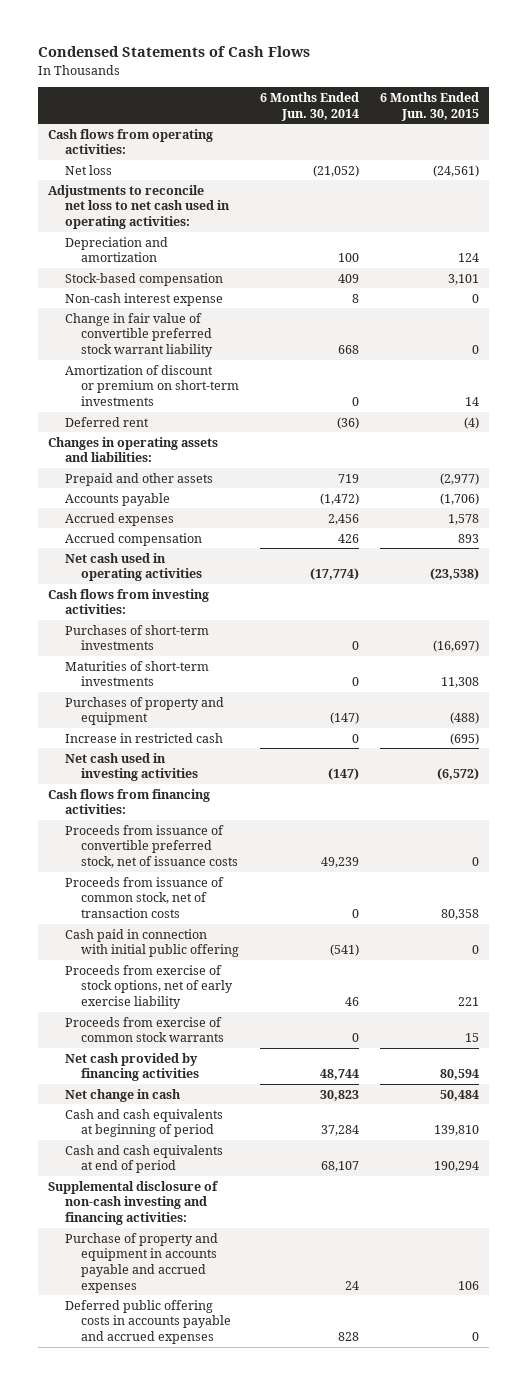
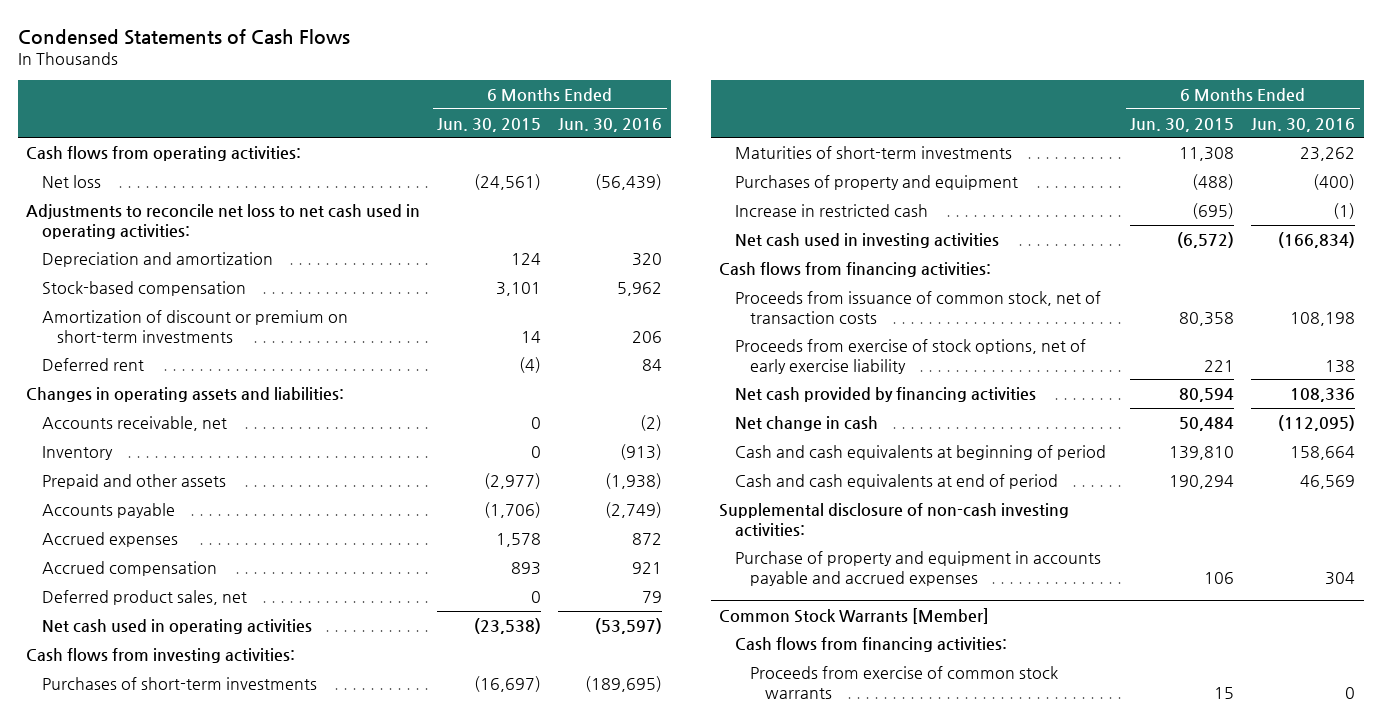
[259,92,359,121] 6 Months Ended Jun. 30, 2014 -> none
none -> [558,117,663,132] Jun. 30, 2016
[64,292,223,306] Non-cash interest expense -> none
[64,312,213,358] Change in fair value of convertible preferred stock warrant liability -> none
none -> [41,415,227,431] Accounts receivable, net
none -> [41,445,113,460] Inventory
none -> [41,589,247,605] Deferred product sales, net
[64,824,238,869] Proceeds from issuance of convertible preferred stock, net of issuance costs -> none
[64,928,239,958] Cash paid in connection with initial public offering -> none
[64,1016,224,1043] Proceeds from exercise of common stock warrants -> none
[48,1180,220,1226] Supplemental disclosure of non-cash investing and financing activities: -> [719,502,1070,537] Supplemental disclosure of non-cash investing activities:
[64,1299,231,1345] Deferred public offering costs in accounts payable and accrued expenses -> none
none -> [719,607,990,624] Common Stock Warrants [Member]
none -> [734,636,1007,652] Cash flows from financing activities:
none -> [749,665,1058,699] Proceeds from exercise of common stock warrants

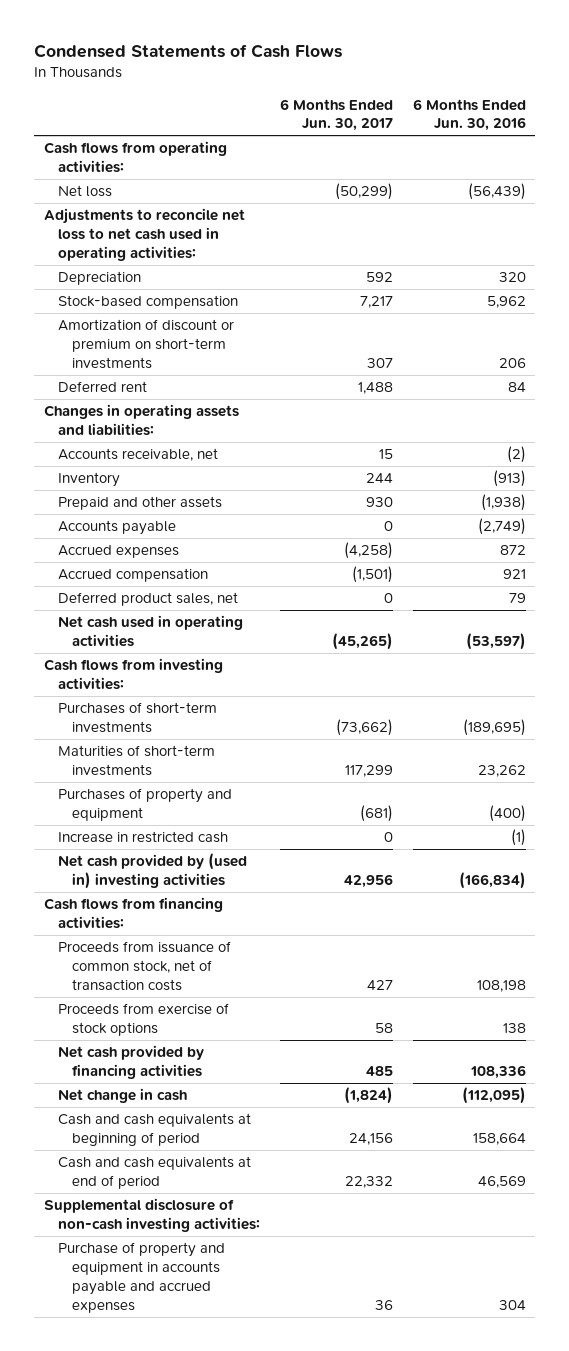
[437,117,542,132] Jun. 30, 2015 -> none
none -> [279,98,393,132] 6 Months Ended Jun. 30, 2017
[41,251,273,267] Depreciation and amortization -> none
none -> [58,271,142,286] Depreciation
[734,232,999,248] Net cash used in investing activities -> [58,853,248,889] Net cash provided by (used in) investing activities
[734,338,1086,374] Proceeds from exercise of stock options, net of early exercise liability -> [58,1003,230,1036] Proceeds from exercise of stock options
[719,607,990,624] Common Stock Warrants [Member] -> none
[734,636,1007,652] Cash flows from financing activities: -> none
[749,665,1058,699] Proceeds from exercise of common stock warrants -> none

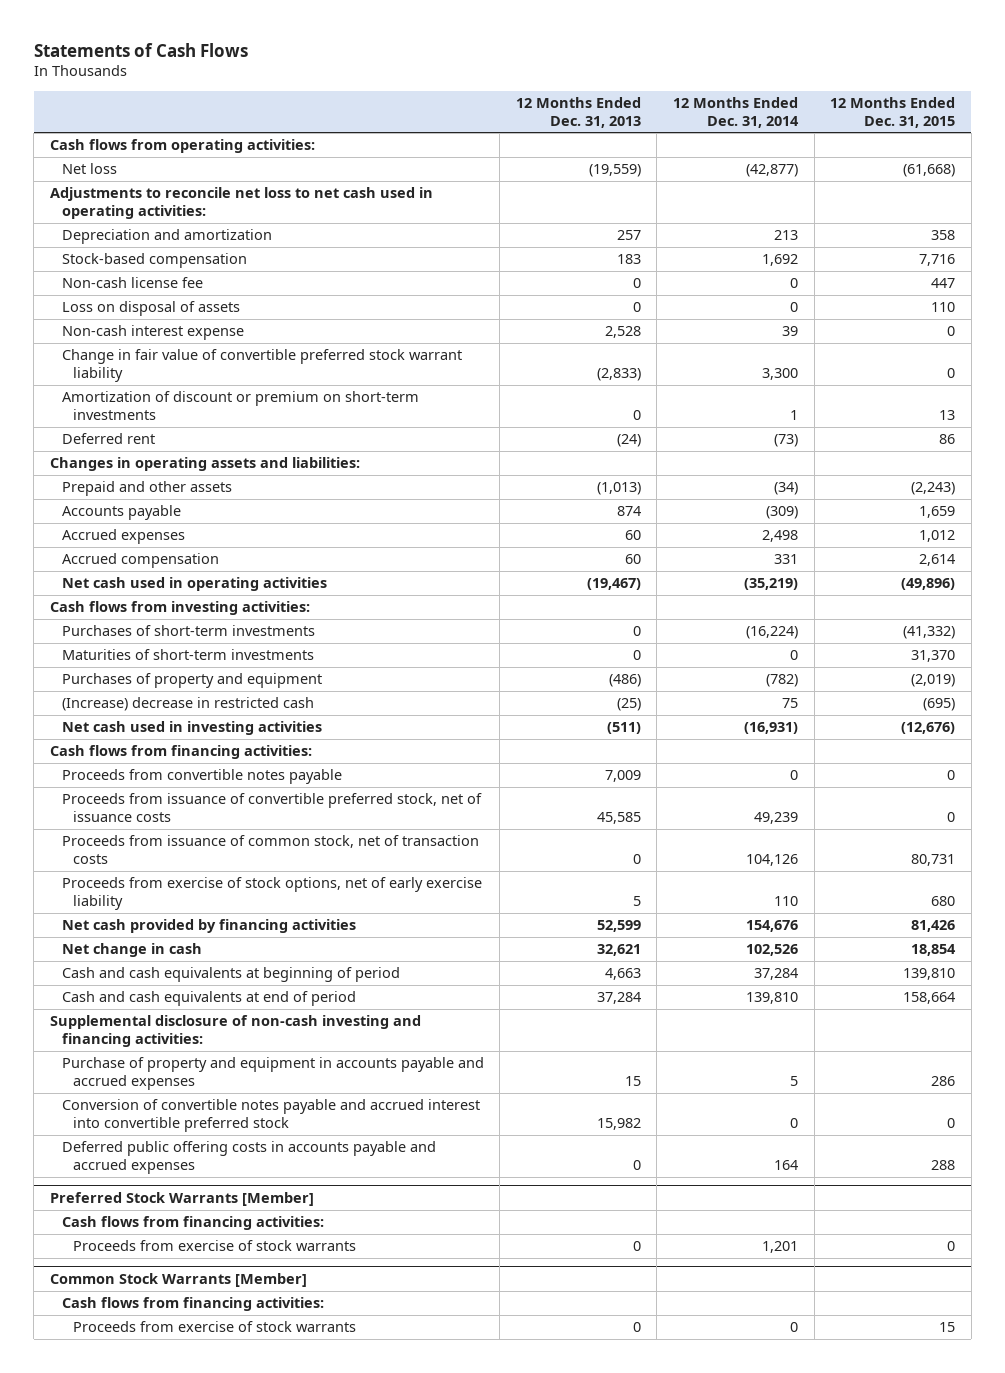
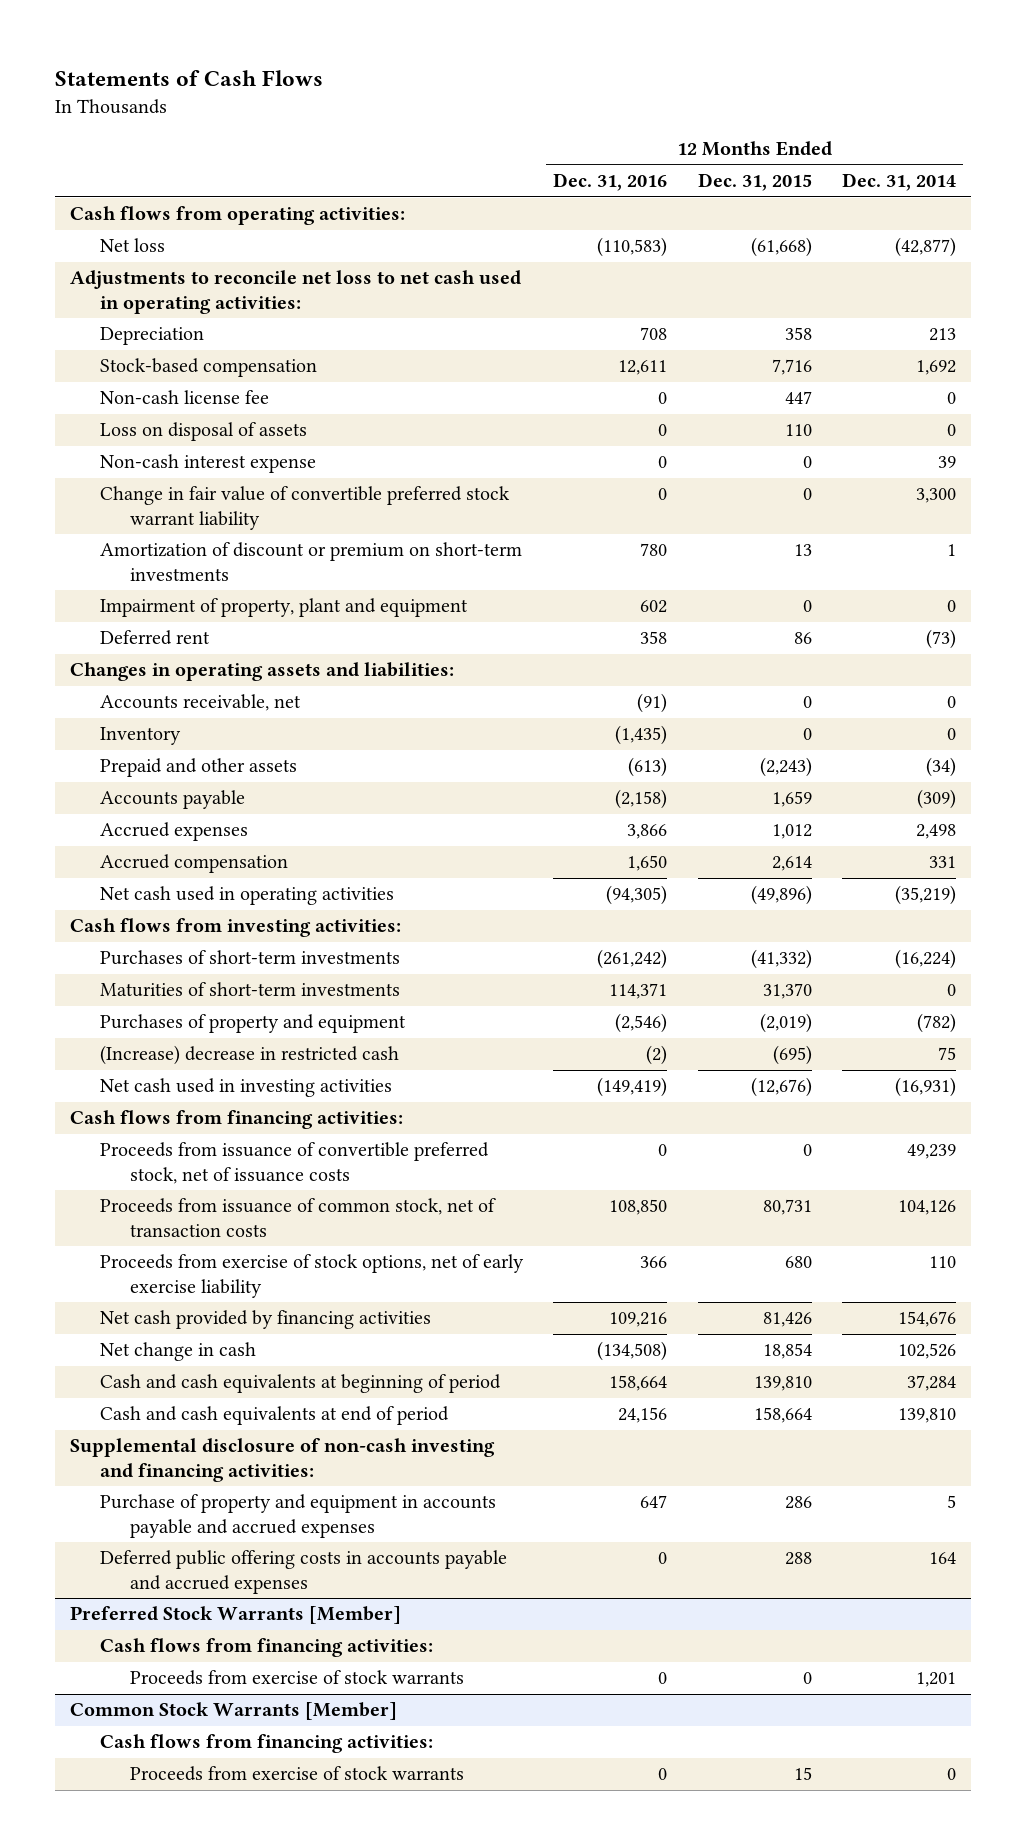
[515,97,641,128] 12 Months Ended Dec. 31, 2013 -> none
none -> [553,173,668,192] Dec. 31, 2016
[61,229,272,245] Depreciation and amortization -> [100,327,205,346] Depreciation
none -> [100,598,469,618] Impairment of property, plant and equipment
none -> [100,694,302,712] Accounts receivable, net
none -> [100,727,182,746] Inventory
[61,769,342,785] Proceeds from convertible notes payable -> none
[61,1099,480,1132] Conversion of convertible notes payable and accrued interest into convertible preferred stock -> none

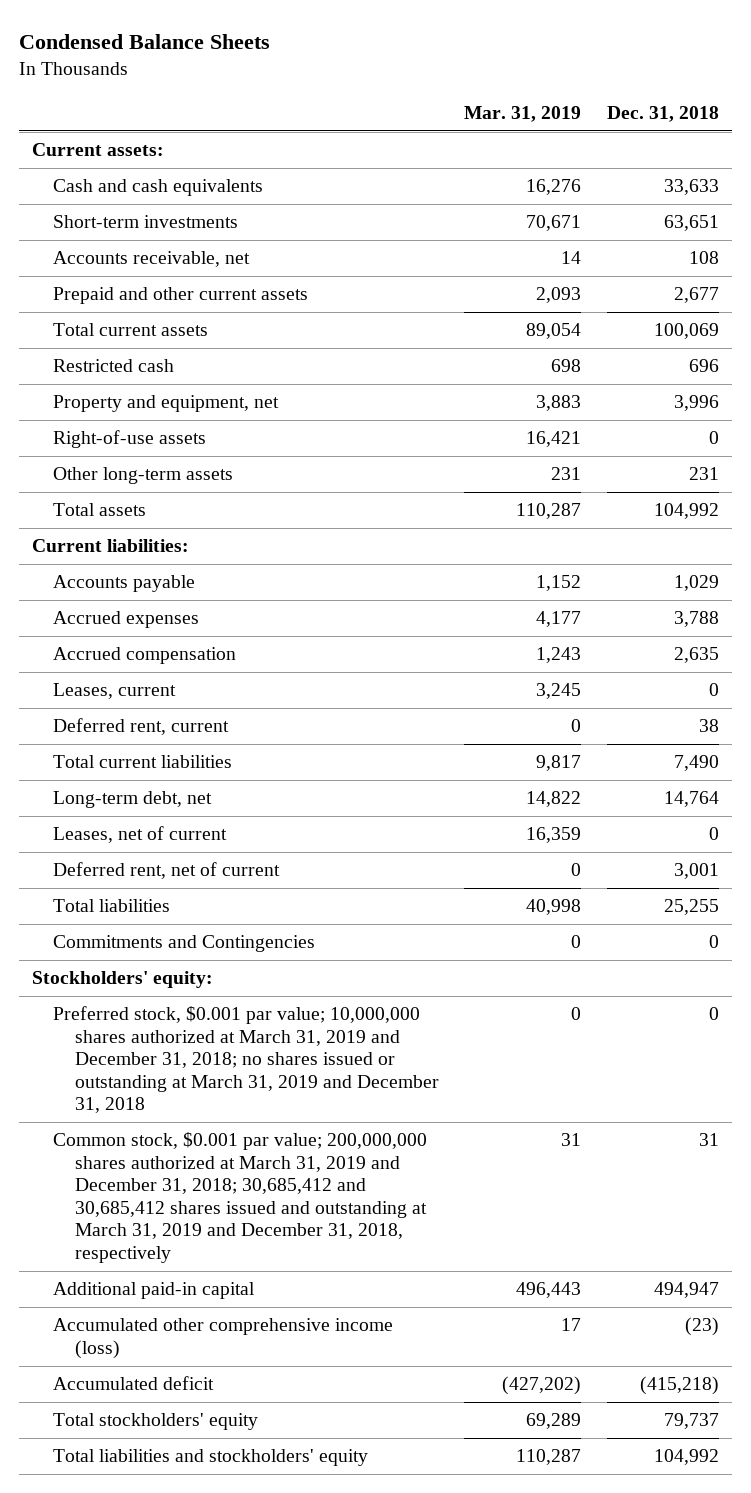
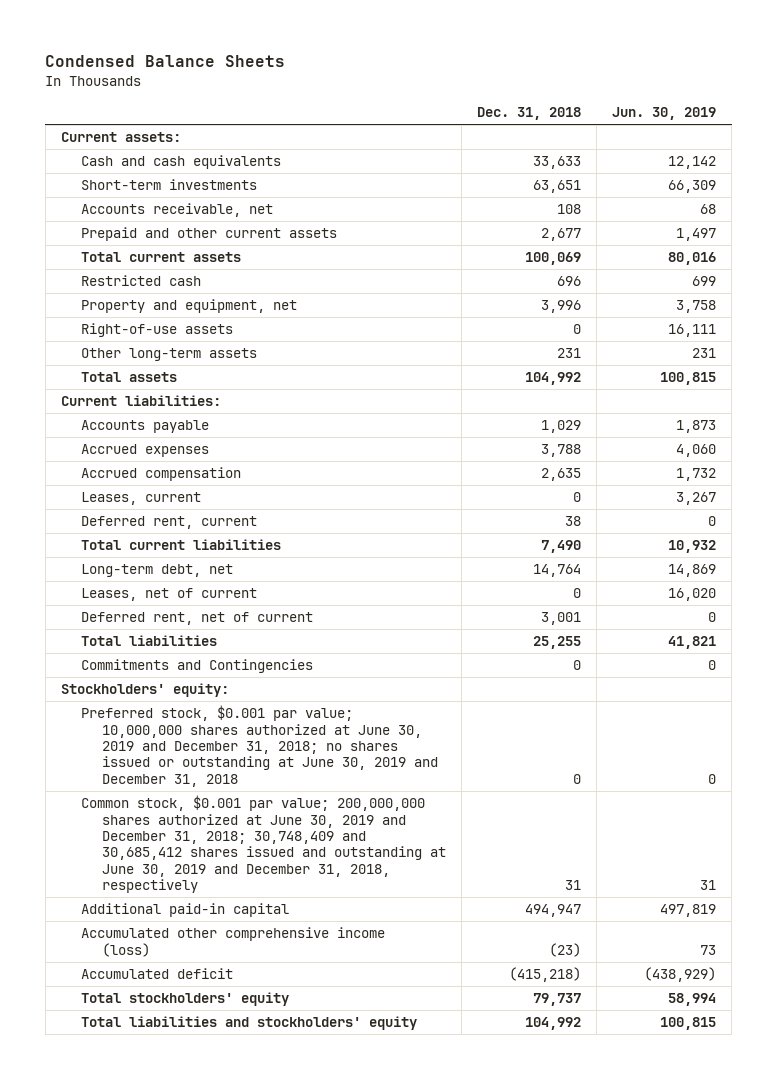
[464,106,582,123] Mar. 31, 2019 -> none
none -> [612,106,717,120] Jun. 30, 2019
[53,1006,439,1114] Preferred stock, $0.001 par value; 10,000,000 shares authorized at March 31, 2019 and December 31, 2018; no shares issued or outstanding at March 31, 2019 and December 31, 2018 -> [81,705,438,787] Preferred stock, $0.001 par value; 10,000,000 shares authorized at June 30, 2019 and December 31, 2018; no shares issued or outstanding at June 30, 2019 and December 31, 2018
[53,1132,428,1263] Common stock, $0.001 par value; 200,000,000 shares authorized at March 31, 2019 and December 31, 2018; 30,685,412 and 30,685,412 shares issued and outstanding at March 31, 2019 and December 31, 2018, respectively -> [81,795,446,894] Common stock, $0.001 par value; 200,000,000 shares authorized at June 30, 2019 and December 31, 2018; 30,748,409 and 30,685,412 shares issued and outstanding at June 30, 2019 and December 31, 2018, respectively

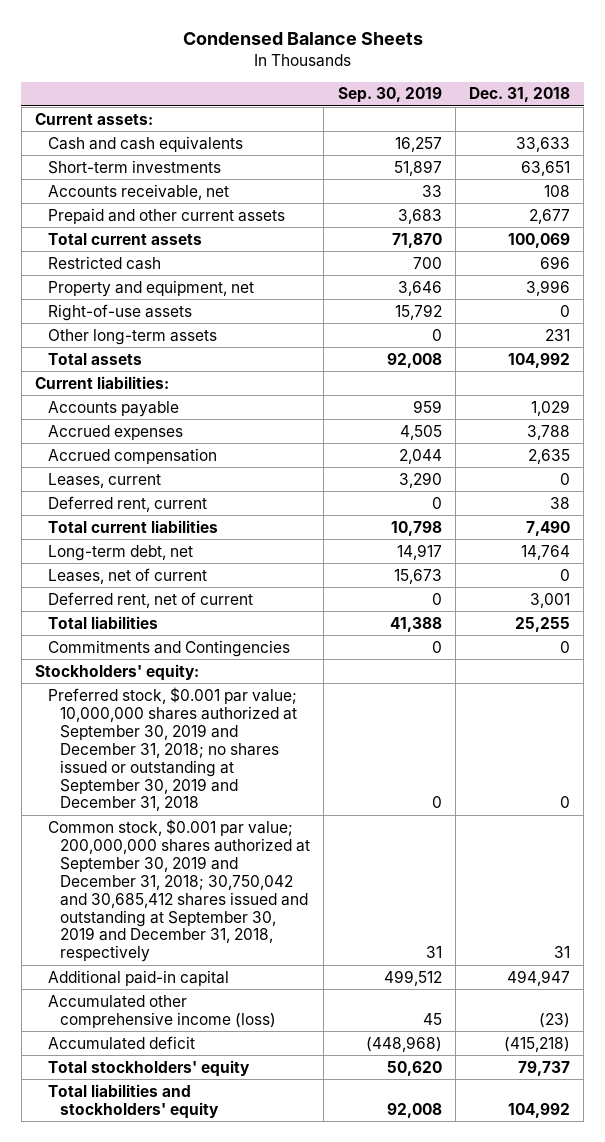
[612,106,717,120] Jun. 30, 2019 -> none
none -> [337,87,442,104] Sep. 30, 2019
[81,705,438,787] Preferred stock, $0.001 par value; 10,000,000 shares authorized at June 30, 2019 and December 31, 2018; no shares issued or outstanding at June 30, 2019 and December 31, 2018 -> [47,686,298,812] Preferred stock, $0.001 par value; 10,000,000 shares authorized at September 30, 2019 and December 31, 2018; no shares issued or outstanding at September 30, 2019 and December 31, 2018
[81,795,446,894] Common stock, $0.001 par value; 200,000,000 shares authorized at June 30, 2019 and December 31, 2018; 30,748,409 and 30,685,412 shares issued and outstanding at June 30, 2019 and December 31, 2018, respectively -> [47,818,311,963] Common stock, $0.001 par value; 200,000,000 shares authorized at September 30, 2019 and December 31, 2018; 30,750,042 and 30,685,412 shares issued and outstanding at September 30, 2019 and December 31, 2018, respectively

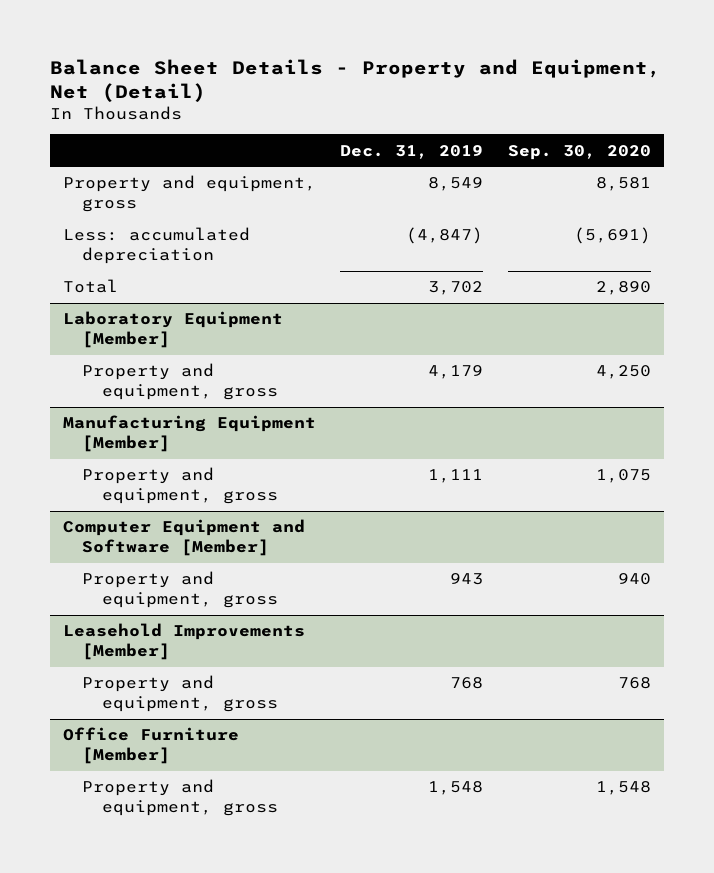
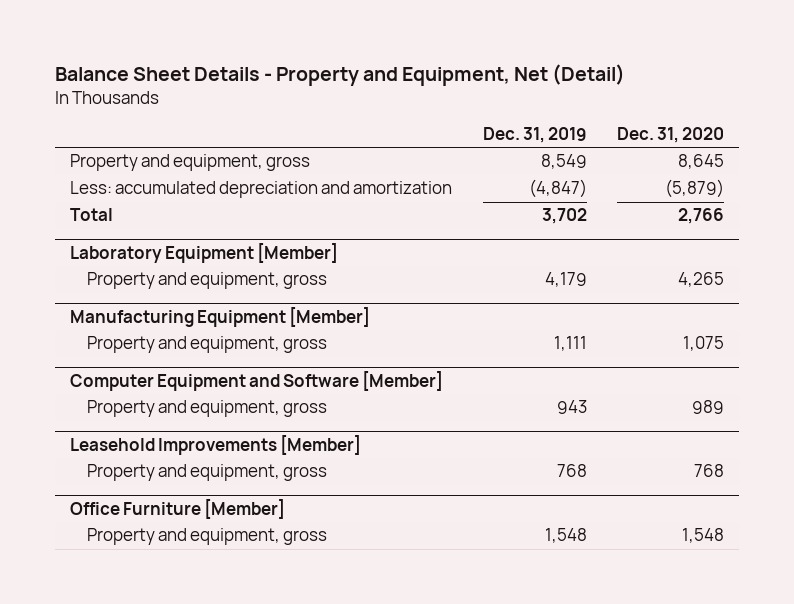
[508,144,652,160] Sep. 30, 2020 -> none
none -> [616,127,724,144] Dec. 31, 2020
[62,227,250,265] Less: accumulated depreciation -> [70,181,453,199] Less: accumulated depreciation and amortization

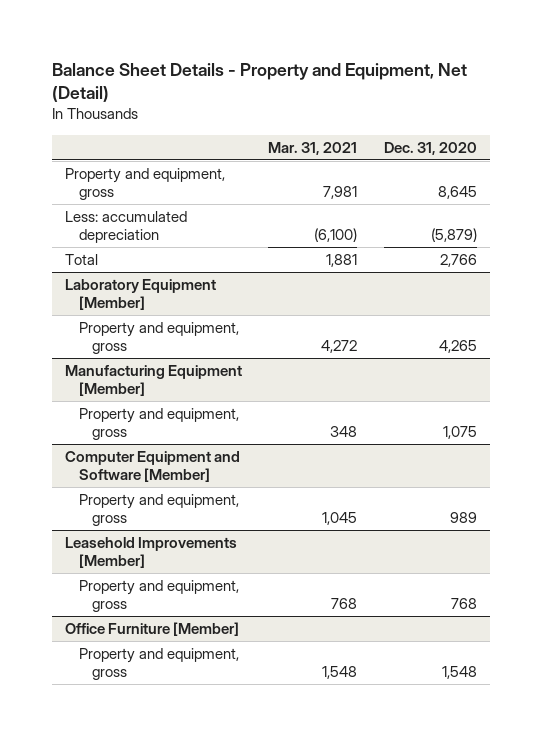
[482,127,587,144] Dec. 31, 2019 -> none
none -> [268,141,358,155] Mar. 31, 2021
[70,181,453,199] Less: accumulated depreciation and amortization -> [65,211,188,244] Less: accumulated depreciation

